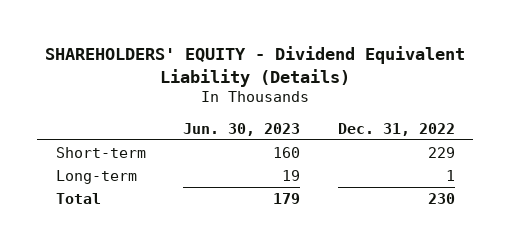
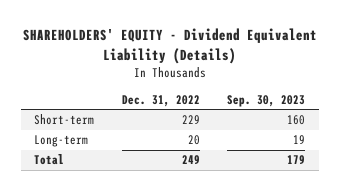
[183,122,301,136] Jun. 30, 2023 -> none
none -> [227,94,306,107] Sep. 30, 2023
[445,169,455,181] 1 -> [187,135,200,146] 20
[427,192,455,204] 230 -> [181,155,200,165] 249

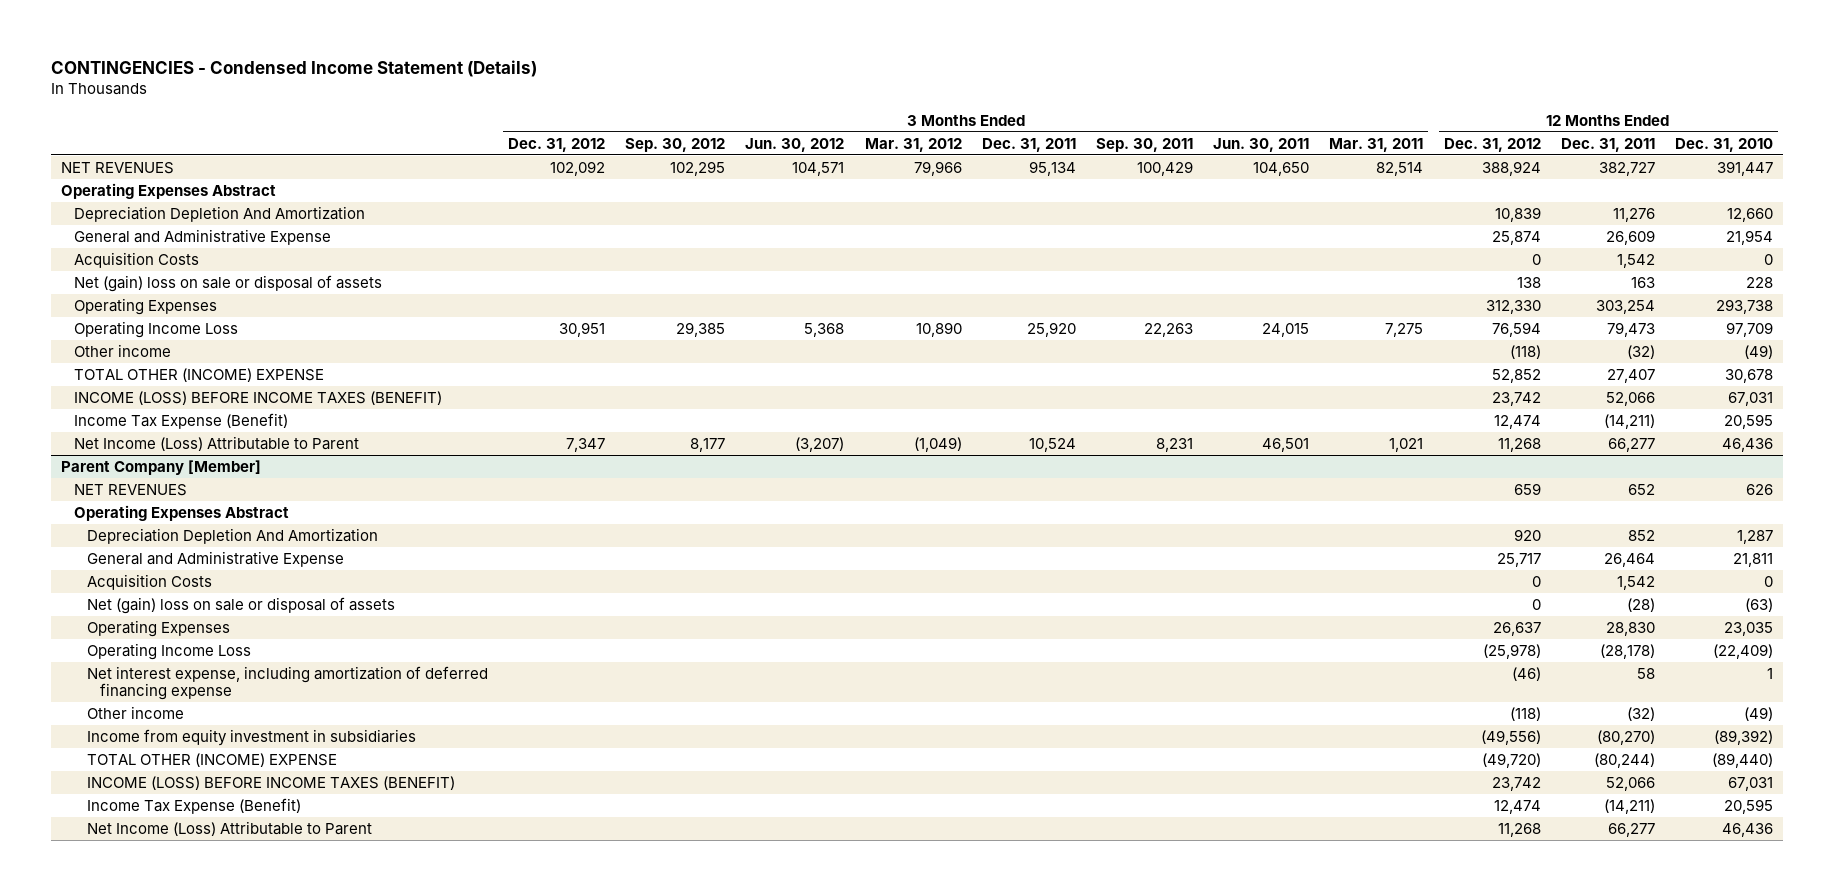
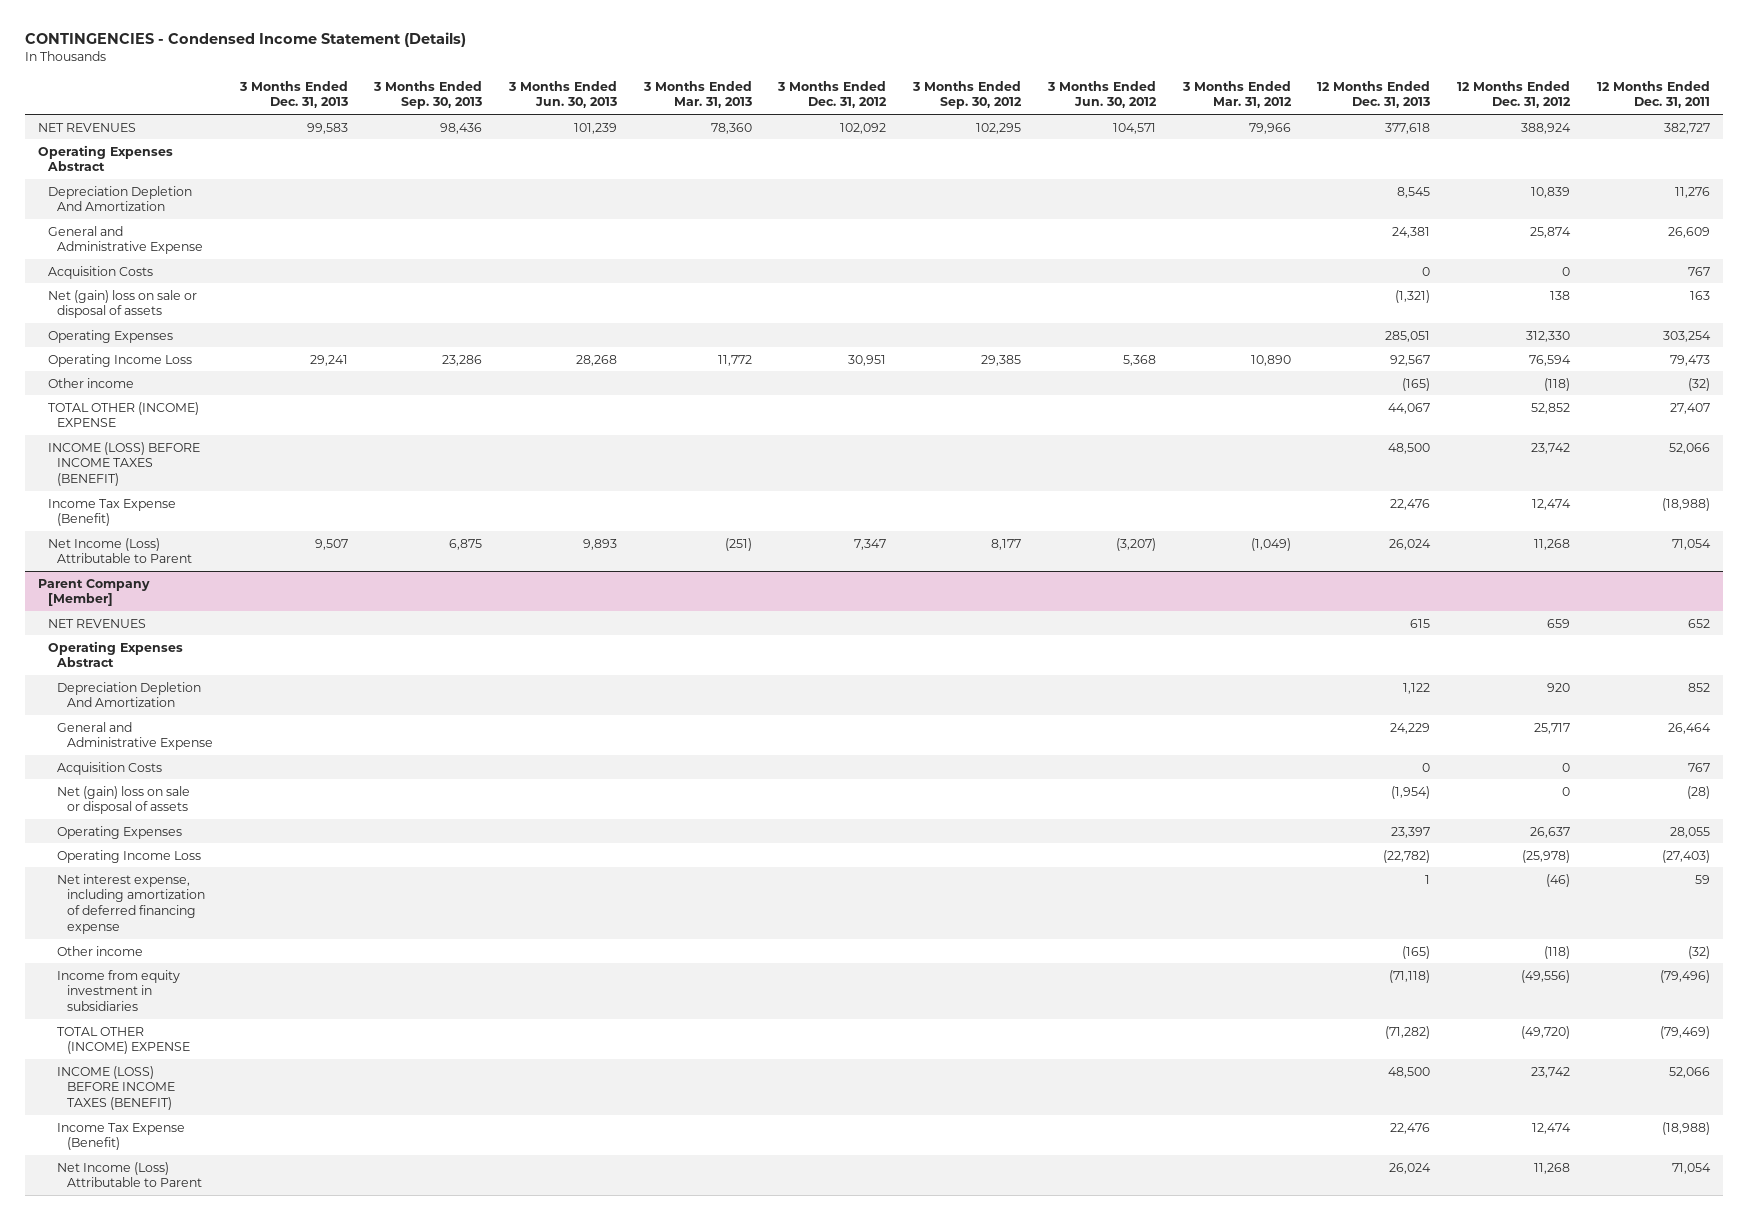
[981,137,1076,152] Dec. 31, 2011 -> none
[1096,137,1194,152] Sep. 30, 2011 -> none
[1213,137,1310,152] Jun. 30, 2011 -> none
[1329,137,1424,152] Mar. 31, 2011 -> none
[1674,137,1773,152] Dec. 31, 2010 -> none
none -> [238,80,348,109] 3 Months Ended Dec. 31, 2013
none -> [373,80,483,110] 3 Months Ended Sep. 30, 2013
none -> [508,80,618,109] 3 Months Ended Jun. 30, 2013
none -> [642,80,752,109] 3 Months Ended Mar. 31, 2013
none -> [1317,80,1431,109] 12 Months Ended Dec. 31, 2013
[1616,253,1655,268] 1,542 -> [1687,266,1710,276] 767
[1603,413,1655,429] (14,211) -> [1661,497,1710,511] (18,988)
[1607,437,1655,452] 66,277 -> [1671,538,1711,550] 71,054
[1616,575,1655,590] 1,542 -> [1687,762,1710,772] 767
[1605,621,1655,636] 28,830 -> [1669,826,1710,838] 28,055
[1599,643,1655,659] (28,178) -> [1661,849,1710,863] (27,403)
[1636,667,1655,679] 58 -> [1694,874,1710,884] 59
[1596,729,1655,745] (80,270) -> [1659,969,1710,983] (79,496)
[1593,752,1655,768] (80,244) -> [1659,1025,1710,1039] (79,469)
[1603,798,1655,814] (14,211) -> [1661,1121,1710,1135] (18,988)
[1607,822,1655,837] 66,277 -> [1671,1162,1711,1174] 71,054

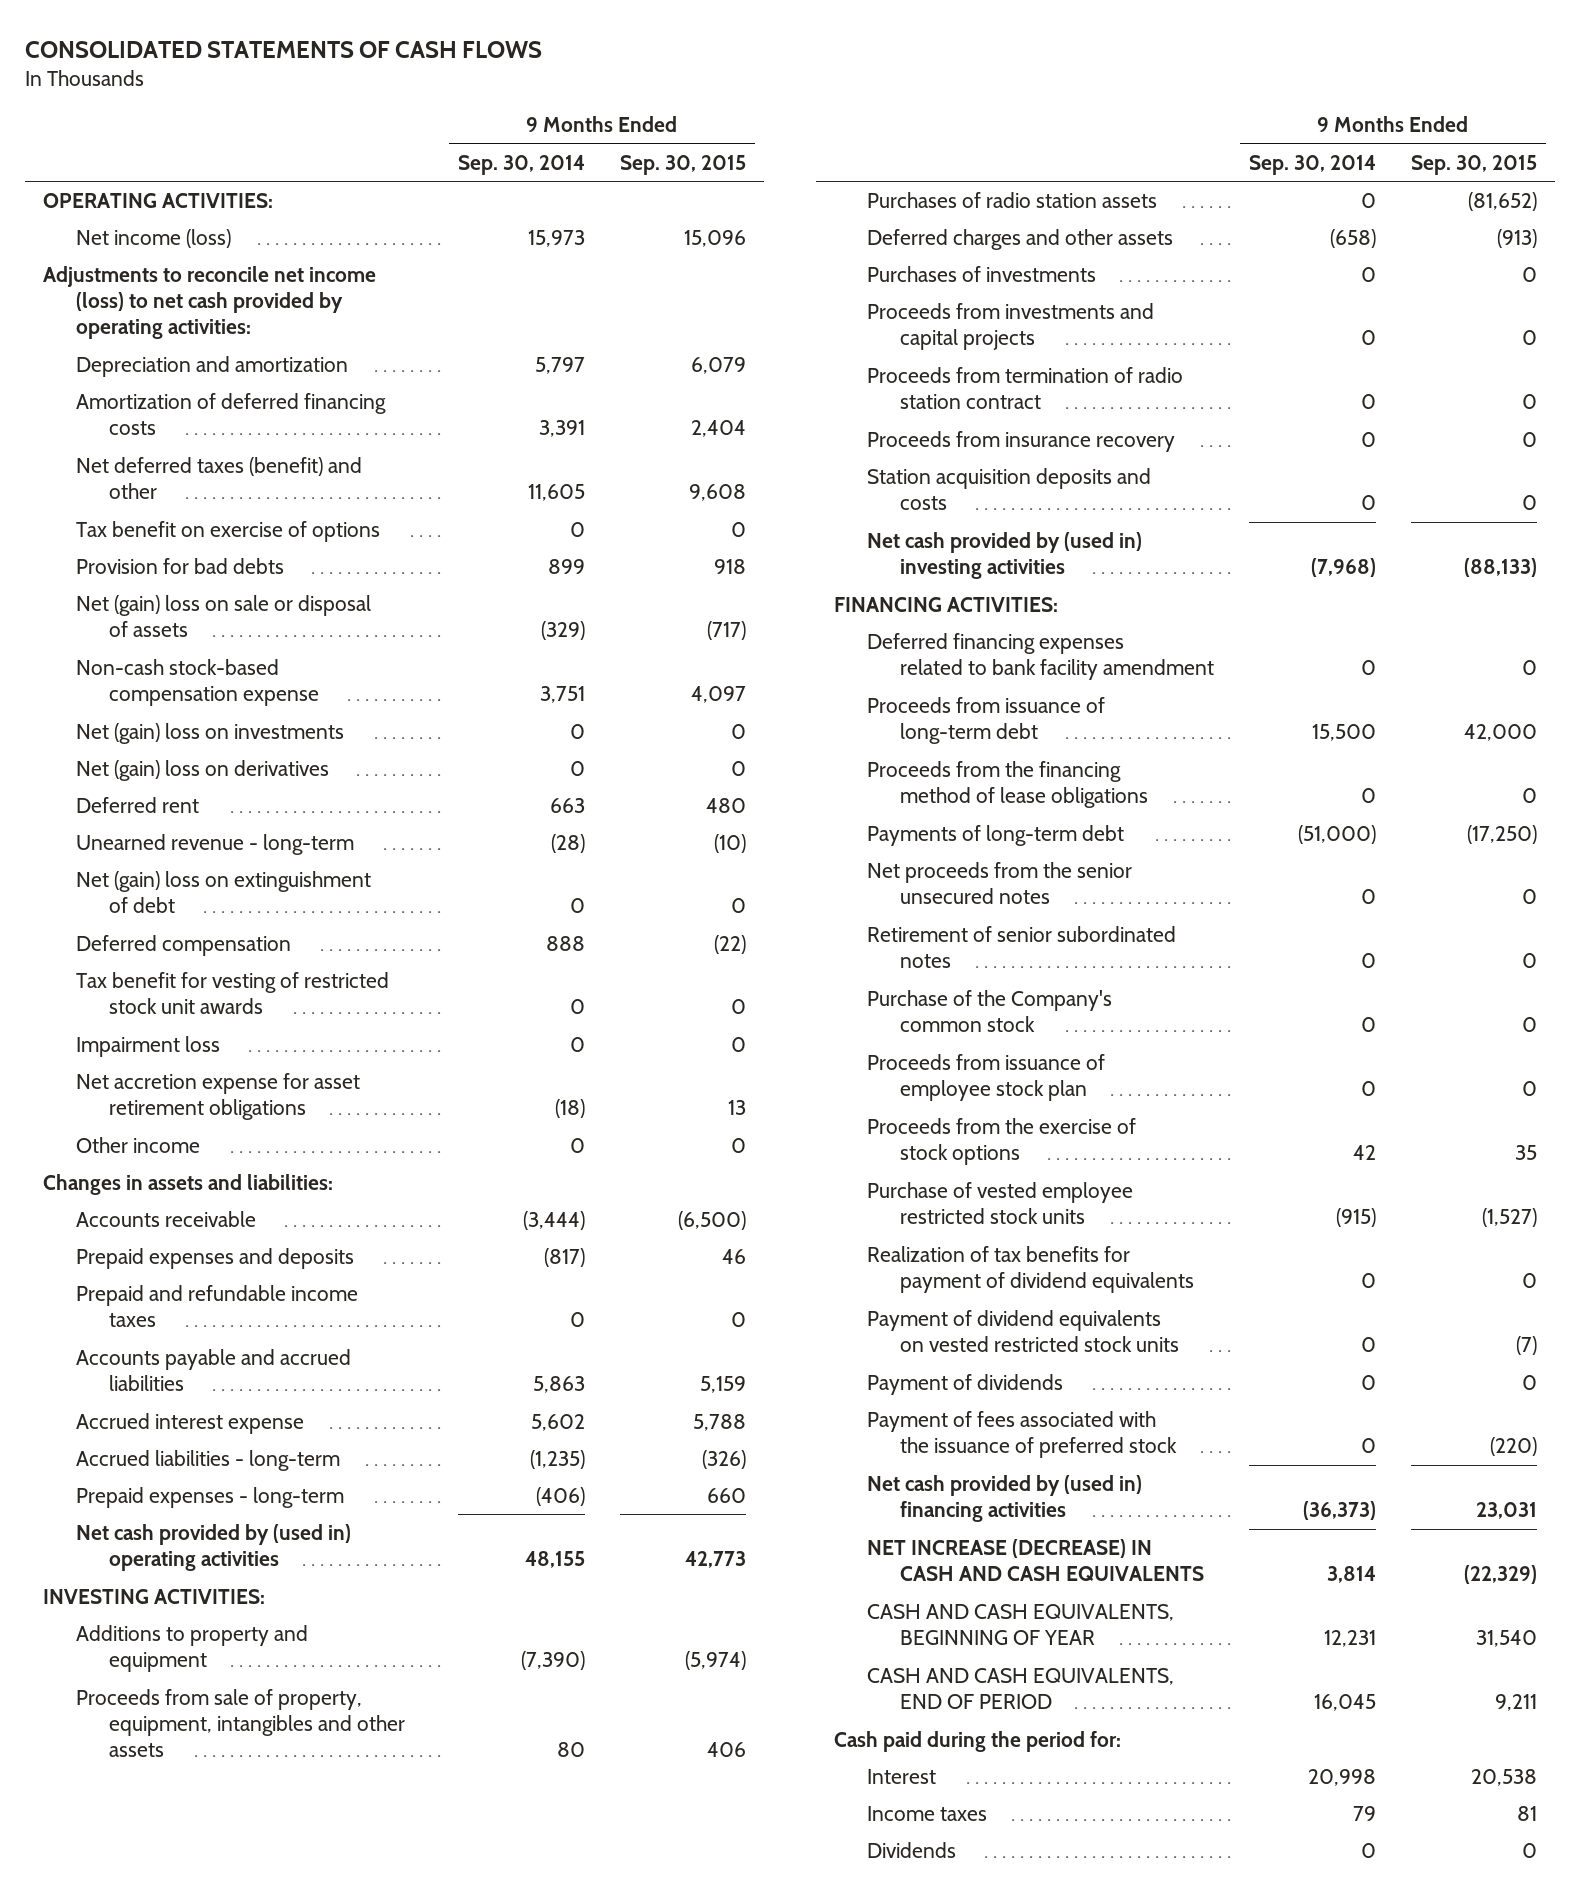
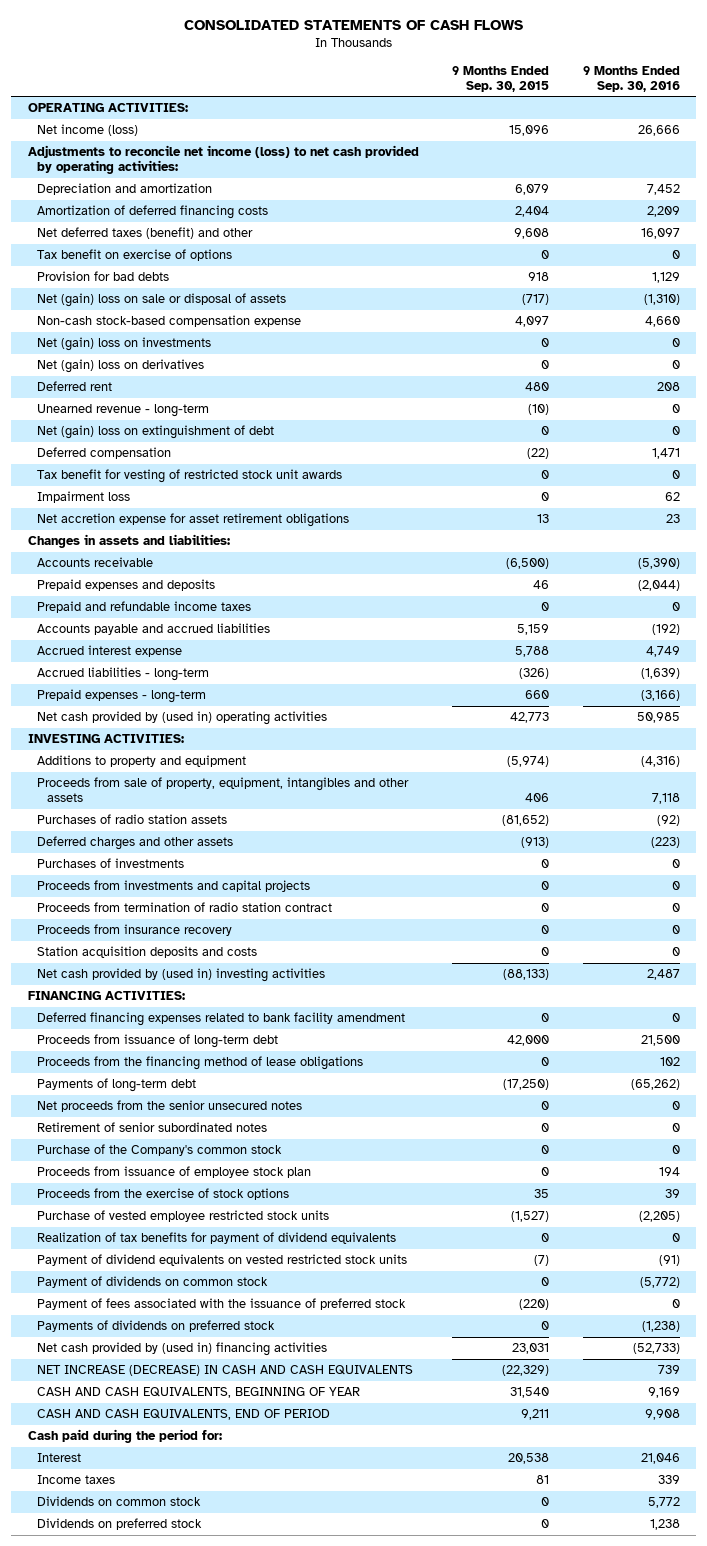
[458,154,586,175] Sep. 30, 2014 -> none
none -> [582,65,680,92] 9 Months Ended Sep. 30, 2016
[75,1136,200,1153] Other income -> none
[866,1373,1063,1395] Payment of dividends -> [37,1276,269,1289] Payment of dividends on common stock
none -> [37,1320,276,1333] Payments of dividends on preferred stock
[866,1841,956,1858] Dividends -> [37,1496,202,1507] Dividends on common stock
none -> [37,1518,203,1531] Dividends on preferred stock

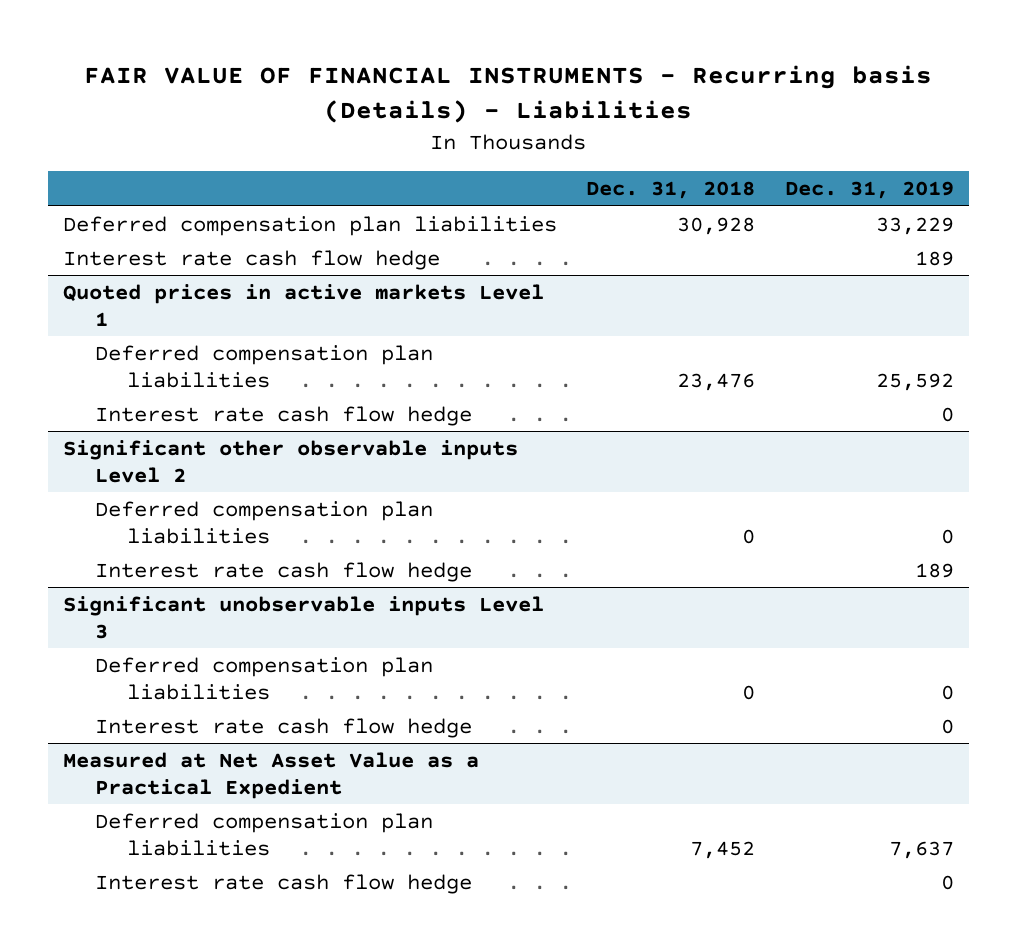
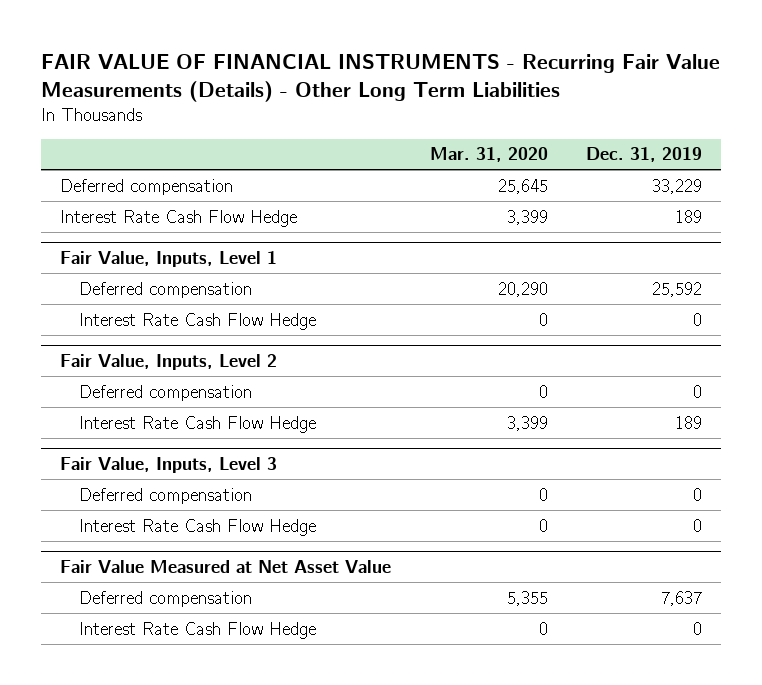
[84,64,933,124] FAIR VALUE OF FINANCIAL INSTRUMENTS - Recurring basis (Details) - Liabilities -> [41,53,721,102] FAIR VALUE OF FINANCIAL INSTRUMENTS - Recurring Fair Value Measurements (Details) - Other Long Term Liabilities
[586,181,756,200] Dec. 31, 2018 -> none
none -> [429,147,548,163] Mar. 31, 2020
[62,215,557,236] Deferred compensation plan liabilities -> [60,178,234,195] Deferred compensation
[62,249,440,270] Interest rate cash flow hedge -> [60,209,298,227] Interest Rate Cash Flow Hedge
[62,283,544,326] Quoted prices in active markets Level 1 -> [60,250,278,267] Fair Value, Inputs, Level 1
[94,344,433,388] Deferred compensation plan liabilities -> [79,281,253,298] Deferred compensation
[94,405,472,426] Interest rate cash flow hedge -> [79,312,317,330] Interest Rate Cash Flow Hedge
[62,439,518,483] Significant other observable inputs Level 2 -> [60,353,278,370] Fair Value, Inputs, Level 2
[94,500,433,544] Deferred compensation plan liabilities -> [79,384,253,401] Deferred compensation
[94,561,472,582] Interest rate cash flow hedge -> [79,415,317,433] Interest Rate Cash Flow Hedge
[62,595,544,639] Significant unobservable inputs Level 3 -> [60,456,278,473] Fair Value, Inputs, Level 3
[94,656,433,700] Deferred compensation plan liabilities -> [79,487,253,504] Deferred compensation
[94,717,472,738] Interest rate cash flow hedge -> [79,518,317,536] Interest Rate Cash Flow Hedge
[62,751,479,799] Measured at Net Asset Value as a Practical Expedient -> [60,559,392,573] Fair Value Measured at Net Asset Value
[94,812,433,856] Deferred compensation plan liabilities -> [79,590,253,607] Deferred compensation
[94,873,472,894] Interest rate cash flow hedge -> [79,621,317,639] Interest Rate Cash Flow Hedge

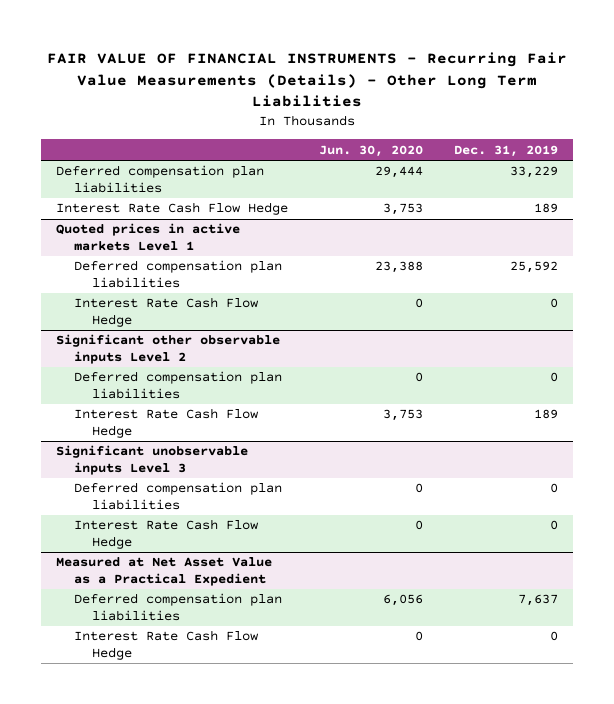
[429,147,548,163] Mar. 31, 2020 -> none
none -> [319,144,424,157] Jun. 30, 2020
[60,178,234,195] Deferred compensation -> [56,165,265,194] Deferred compensation plan liabilities
[60,250,278,267] Fair Value, Inputs, Level 1 -> [56,223,241,252] Quoted prices in active markets Level 1
[79,281,253,298] Deferred compensation -> [74,260,283,289] Deferred compensation plan liabilities
[60,353,278,370] Fair Value, Inputs, Level 2 -> [56,334,281,365] Significant other observable inputs Level 2
[79,384,253,401] Deferred compensation -> [74,371,283,400] Deferred compensation plan liabilities
[60,456,278,473] Fair Value, Inputs, Level 3 -> [56,445,249,476] Significant unobservable inputs Level 3
[79,487,253,504] Deferred compensation -> [74,482,283,511] Deferred compensation plan liabilities
[60,559,392,573] Fair Value Measured at Net Asset Value -> [56,557,273,587] Measured at Net Asset Value as a Practical Expedient
[79,590,253,607] Deferred compensation -> [74,593,283,622] Deferred compensation plan liabilities

